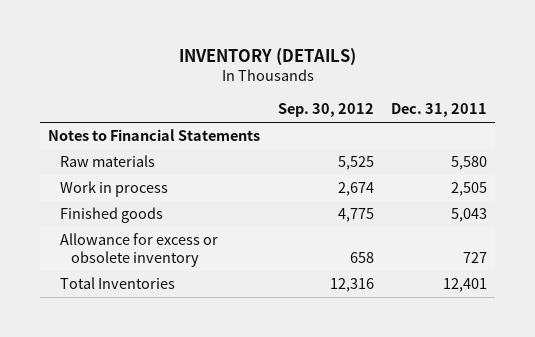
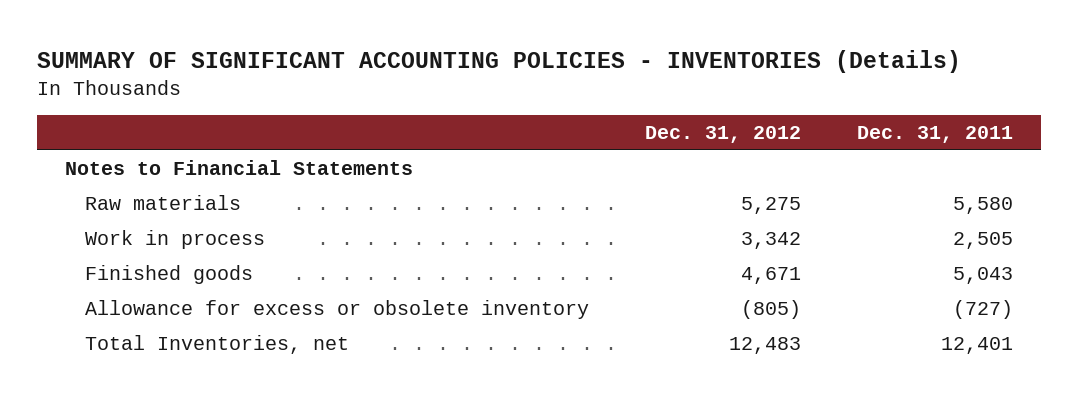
[178,48,356,67] INVENTORY (DETAILS) -> [37,50,962,74] SUMMARY OF SIGNIFICANT ACCOUNTING POLICIES - INVENTORIES (Details)
[277,103,374,118] Sep. 30, 2012 -> none
none -> [645,125,802,143] Dec. 31, 2012
[462,251,487,263] 727 -> [953,300,1014,320] (727)
[59,277,175,290] Total Inventories -> [85,335,350,355] Total Inventories, net

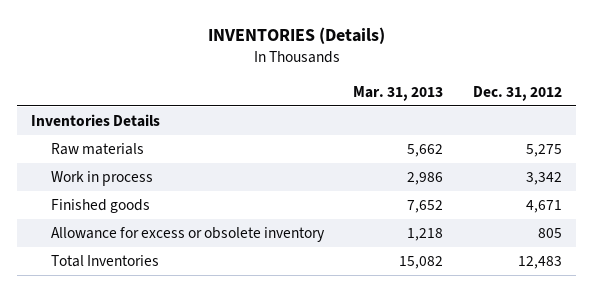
[37,50,962,74] SUMMARY OF SIGNIFICANT ACCOUNTING POLICIES - INVENTORIES (Details) -> [207,27,385,45] INVENTORIES (Details)
[857,125,1014,143] Dec. 31, 2011 -> none
none -> [353,86,444,102] Mar. 31, 2013
[65,160,414,176] Notes to Financial Statements -> none
none -> [31,113,161,127] Inventories Details
[741,300,802,320] (805) -> [537,227,562,238] 805
[85,335,350,355] Total Inventories, net -> [51,254,160,267] Total Inventories

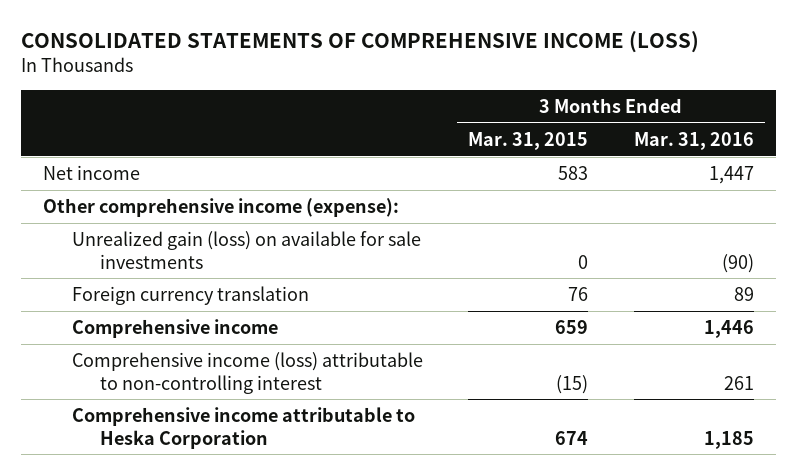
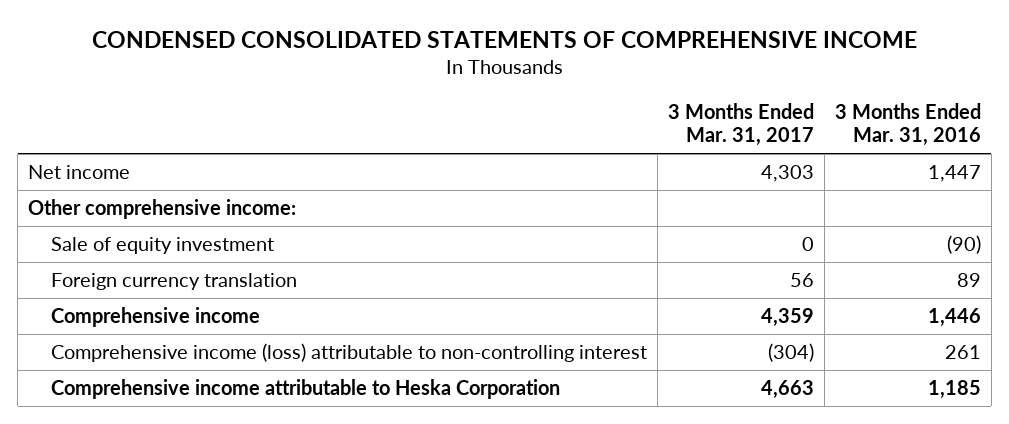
[20,31,699,54] CONSOLIDATED STATEMENTS OF COMPREHENSIVE INCOME (LOSS) -> [91,30,917,48] CONDENSED CONSOLIDATED STATEMENTS OF COMPREHENSIVE INCOME
[468,131,589,150] Mar. 31, 2015 -> none
none -> [667,102,814,147] 3 Months Ended Mar. 31, 2017
[71,230,421,269] Unrealized gain (loss) on available for sale investments -> none
[43,197,400,217] Other comprehensive income (expense): -> [28,199,297,220] Other comprehensive income:
none -> [50,237,274,255] Sale of equity investment

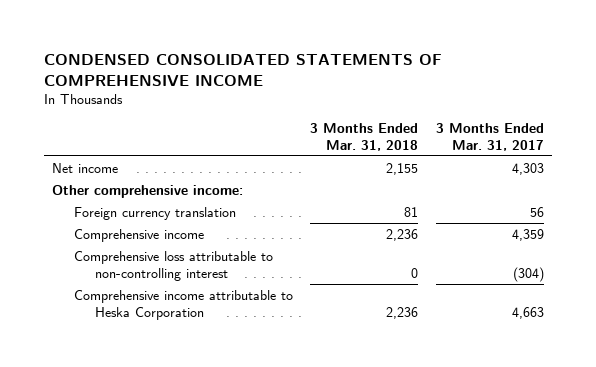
[834,102,981,147] 3 Months Ended Mar. 31, 2016 -> none
none -> [310,122,419,151] 3 Months Ended Mar. 31, 2018
[50,237,274,255] Sale of equity investment -> none
[50,343,647,363] Comprehensive income (loss) attributable to non-controlling interest -> [73,250,273,281] Comprehensive loss attributable to non-controlling interest

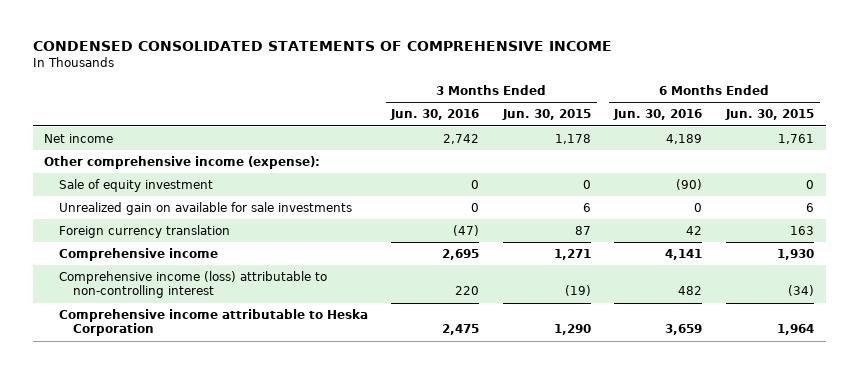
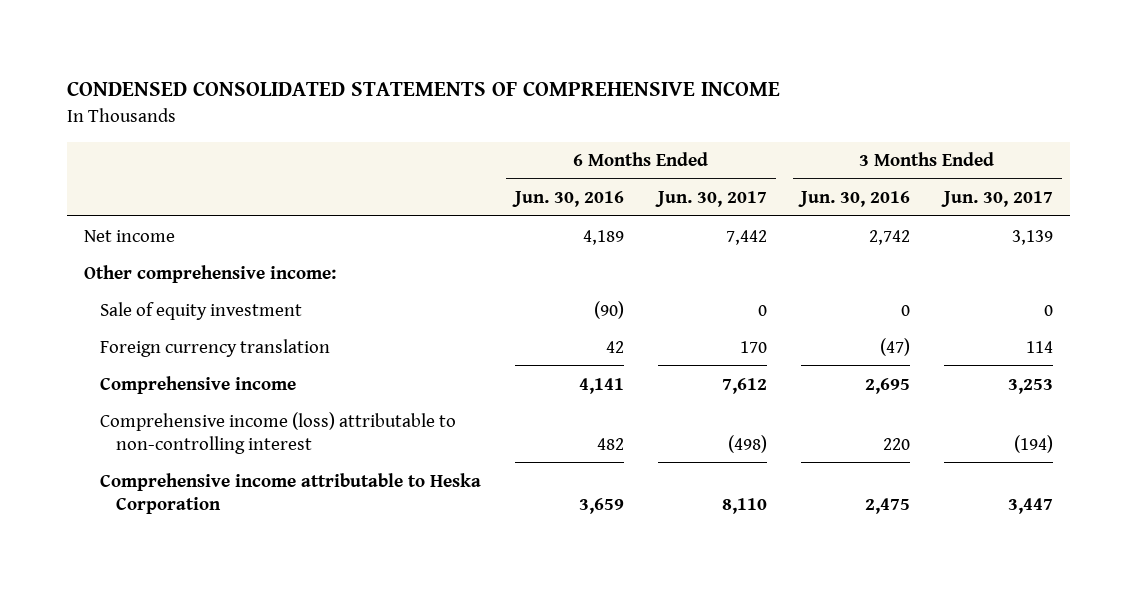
[501,109,591,121] Jun. 30, 2015 -> none
[724,109,814,121] Jun. 30, 2015 -> none
none -> [655,191,768,208] Jun. 30, 2017
none -> [941,191,1054,208] Jun. 30, 2017
[44,155,321,169] Other comprehensive income (expense): -> [83,264,336,283] Other comprehensive income:
[58,201,352,215] Unrealized gain on available for sale investments -> none

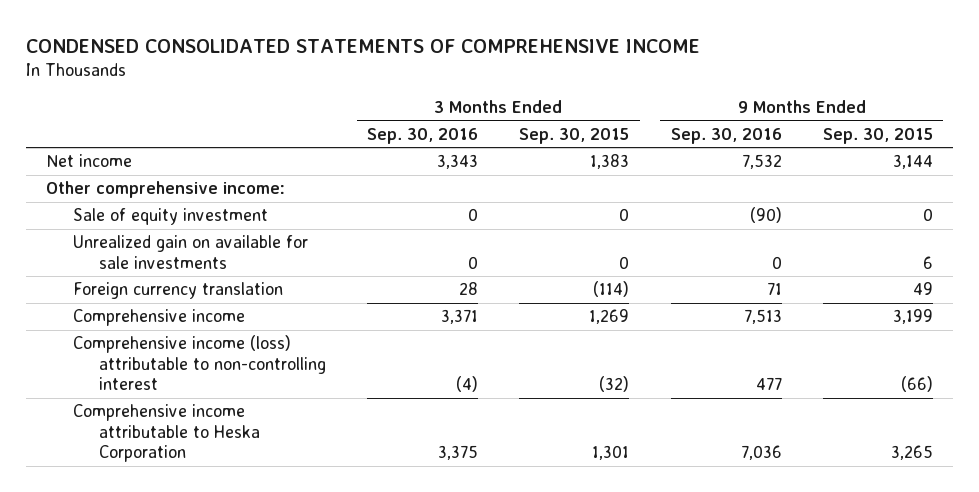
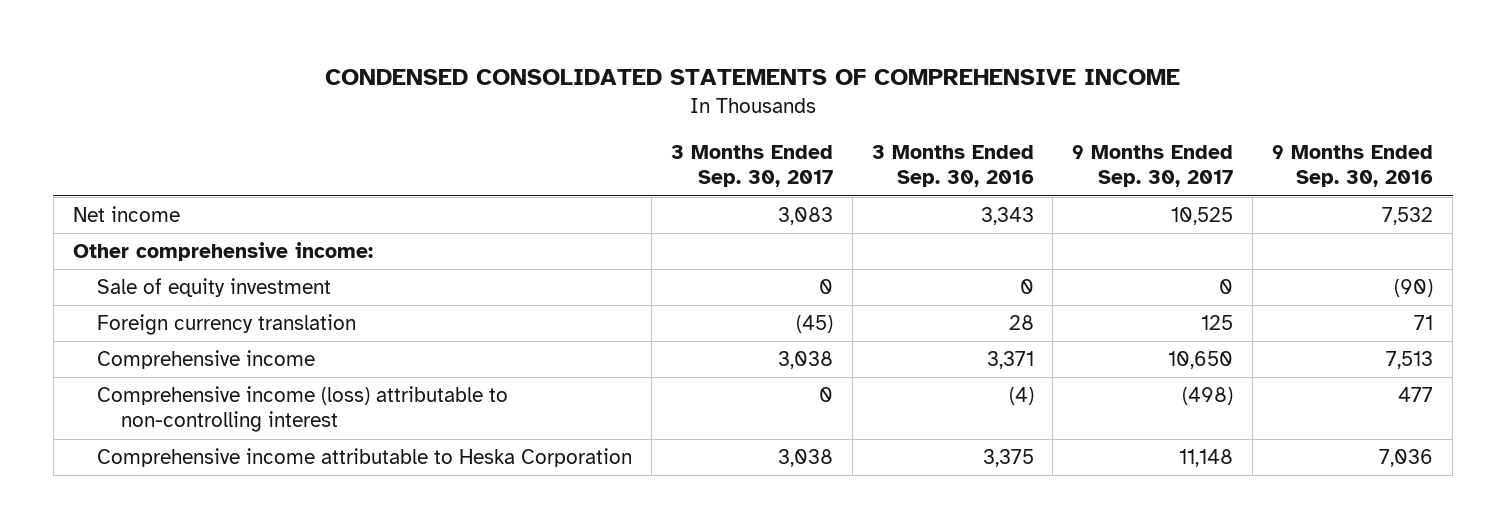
[519,127,630,144] Sep. 30, 2015 -> none
[822,127,933,144] Sep. 30, 2015 -> none
none -> [670,145,833,188] 3 Months Ended Sep. 30, 2017
none -> [1072,145,1234,188] 9 Months Ended Sep. 30, 2017
[72,235,308,269] Unrealized gain on available for sale investments -> none

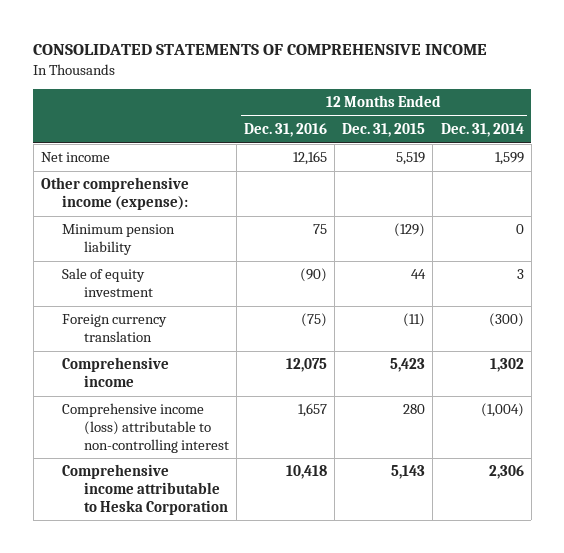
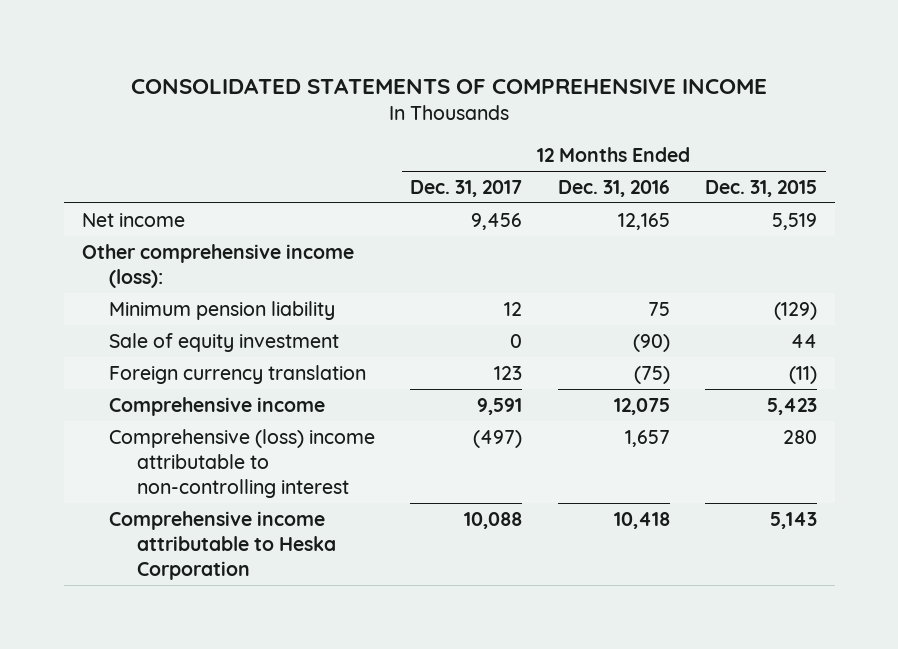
[440,123,524,138] Dec. 31, 2014 -> none
none -> [410,179,523,197] Dec. 31, 2017
[40,177,189,211] Other comprehensive income (expense): -> [81,243,354,288] Other comprehensive income (loss):
[62,403,230,453] Comprehensive income (loss) attributable to non-controlling interest -> [109,428,376,498] Comprehensive (loss) income attributable to non-controlling interest

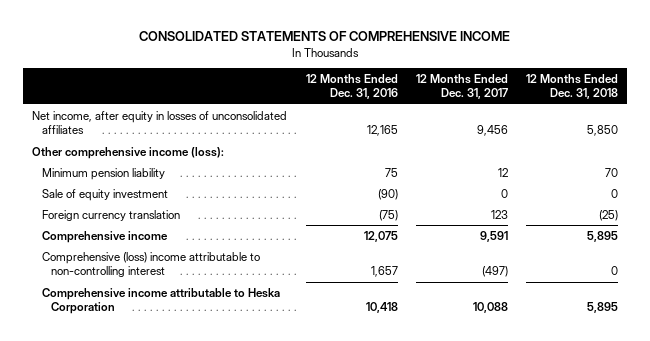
[704,179,817,197] Dec. 31, 2015 -> none
none -> [525,74,618,100] 12 Months Ended Dec. 31, 2018
[81,212,185,227] Net income -> [32,110,288,135] Net income, after equity in losses of unconsolidated affiliates

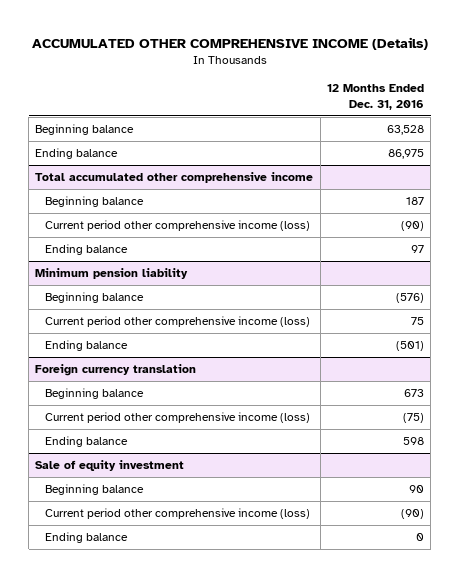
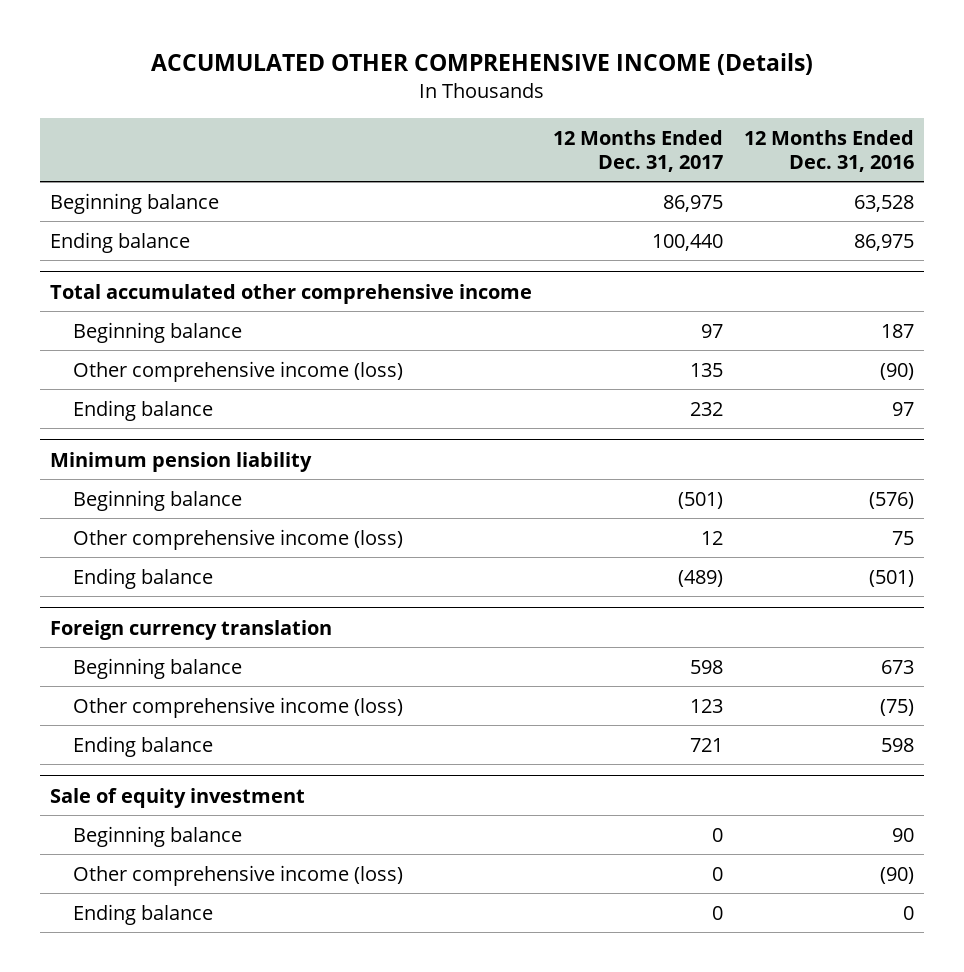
none -> [552,129,723,172] 12 Months Ended Dec. 31, 2017
[45,220,311,232] Current period other comprehensive income (loss) -> [72,360,403,382] Other comprehensive income (loss)
[45,316,311,328] Current period other comprehensive income (loss) -> [72,528,403,550] Other comprehensive income (loss)
[45,412,311,424] Current period other comprehensive income (loss) -> [72,696,403,718] Other comprehensive income (loss)
[45,508,311,520] Current period other comprehensive income (loss) -> [72,864,403,886] Other comprehensive income (loss)

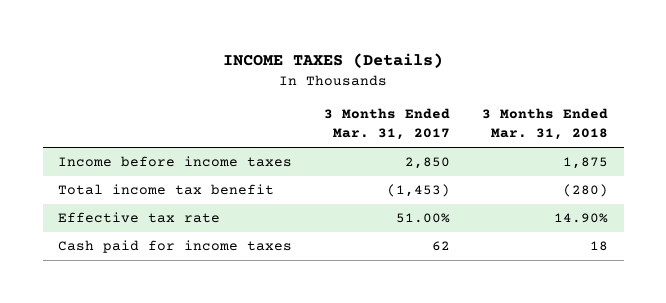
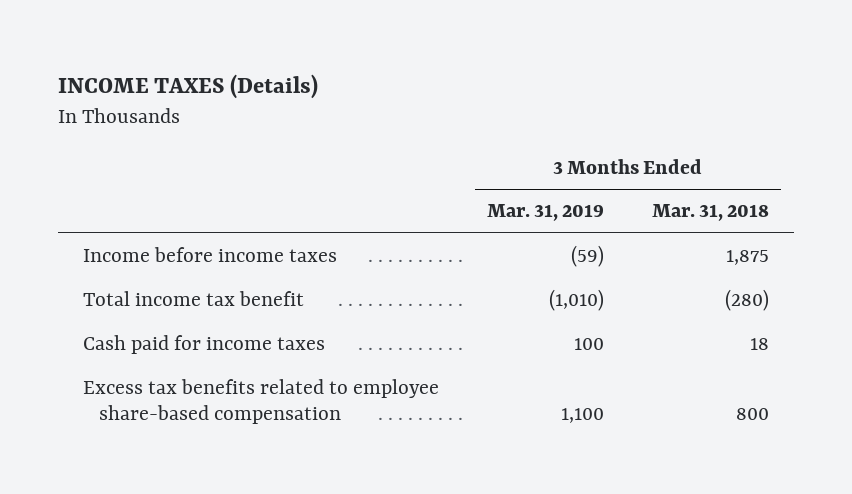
[324,108,451,141] 3 Months Ended Mar. 31, 2017 -> none
none -> [486,204,604,222] Mar. 31, 2019
[58,212,221,224] Effective tax rate -> none
none -> [82,379,439,425] Excess tax benefits related to employee share-based compensation

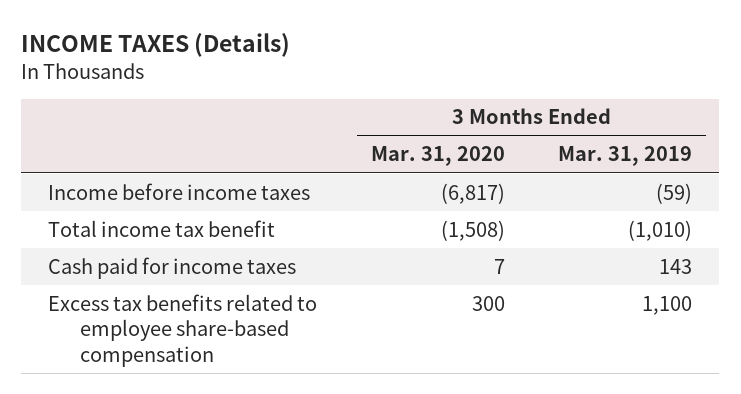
[652,204,770,222] Mar. 31, 2018 -> none
none -> [370,146,505,167] Mar. 31, 2020
[573,338,604,351] 100 -> [659,258,693,274] 143

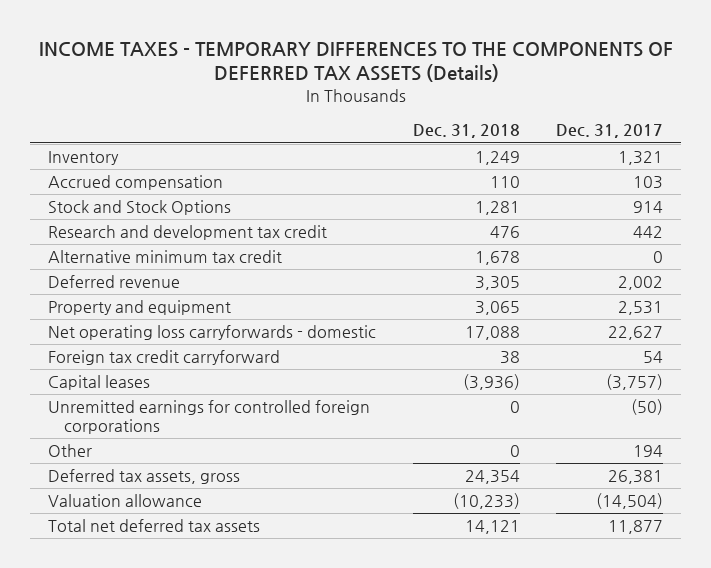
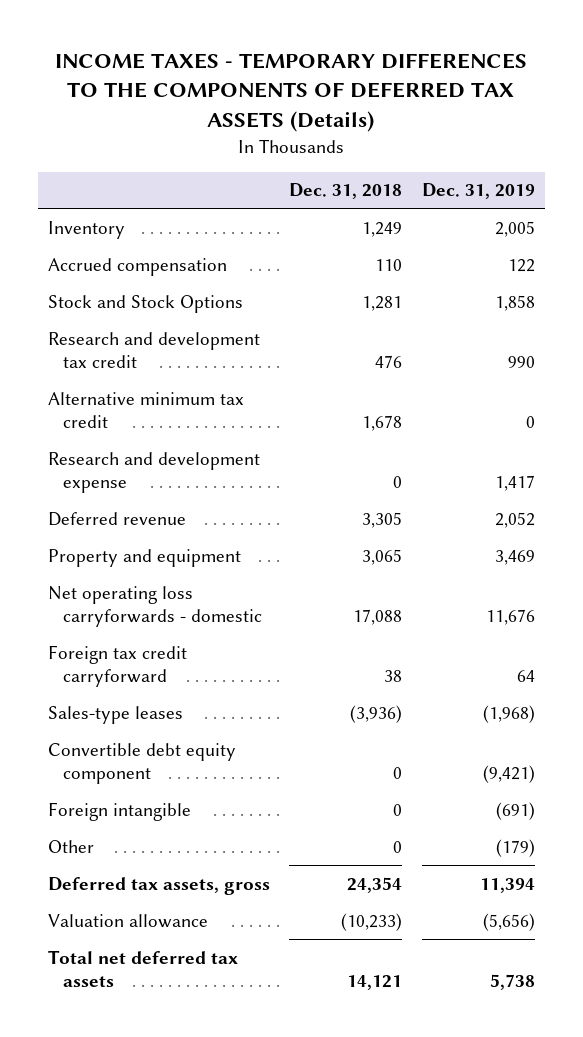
[556,124,664,139] Dec. 31, 2017 -> none
none -> [422,183,536,200] Dec. 31, 2019
none -> [47,451,260,493] Research and development expense
[48,375,151,391] Capital leases -> [47,705,183,724] Sales-type leases
[48,400,371,434] Unremitted earnings for controlled foreign corporations -> [47,742,236,784] Convertible debt equity component
none -> [47,801,191,821] Foreign intangible

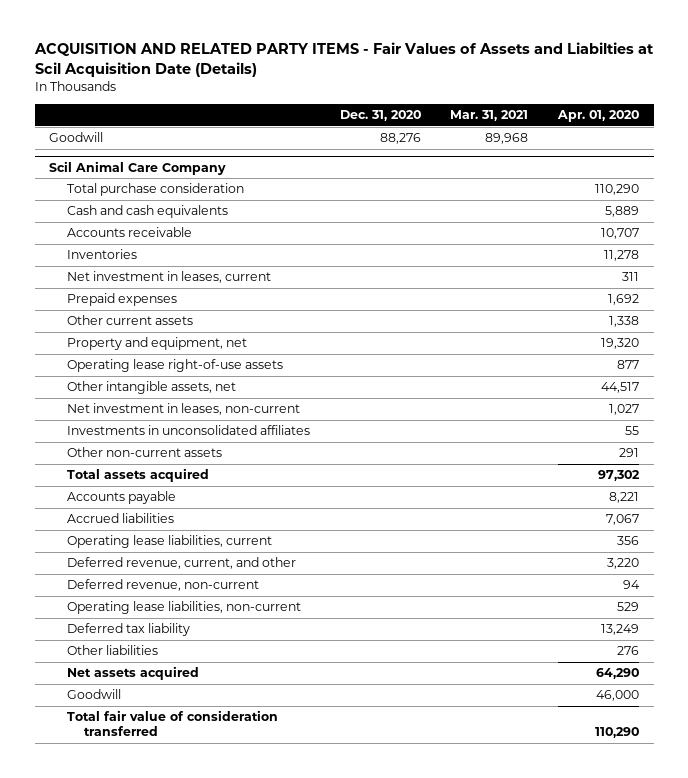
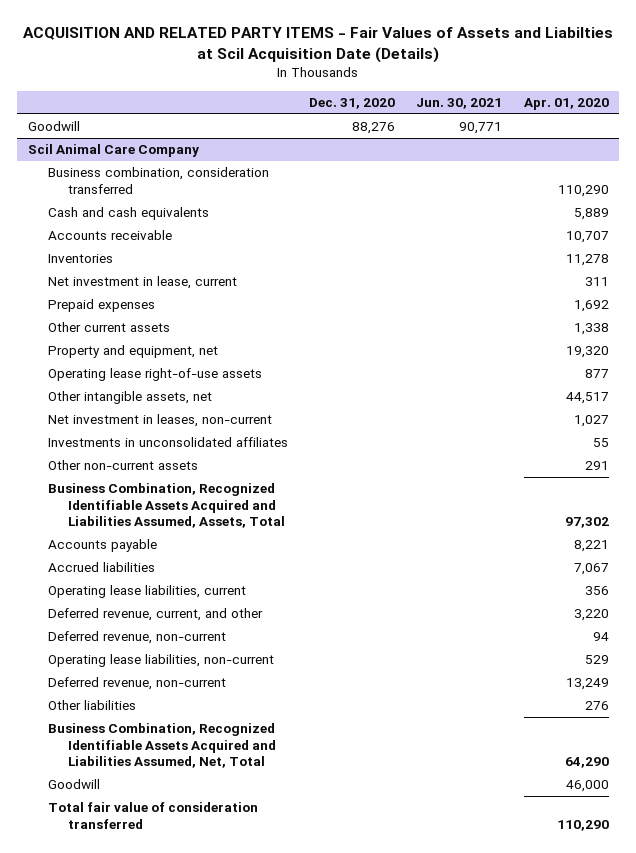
[450,109,529,121] Mar. 31, 2021 -> none
none -> [416,97,503,109] Jun. 30, 2021
[66,183,244,197] Total purchase consideration -> [47,167,269,194] Business combination, consideration transferred
[66,271,271,284] Net investment in leases, current -> [47,276,237,290] Net investment in lease, current
[66,468,209,483] Total assets acquired -> [47,483,285,529] Business Combination, Recognized Identifiable Assets Acquired and Liabilities Assumed, Assets, Total
[66,623,190,637] Deferred tax liability -> [47,677,226,691] Deferred revenue, non-current
[66,666,199,681] Net assets acquired -> [47,723,276,769] Business Combination, Recognized Identifiable Assets Acquired and Liabilities Assumed, Net, Total

